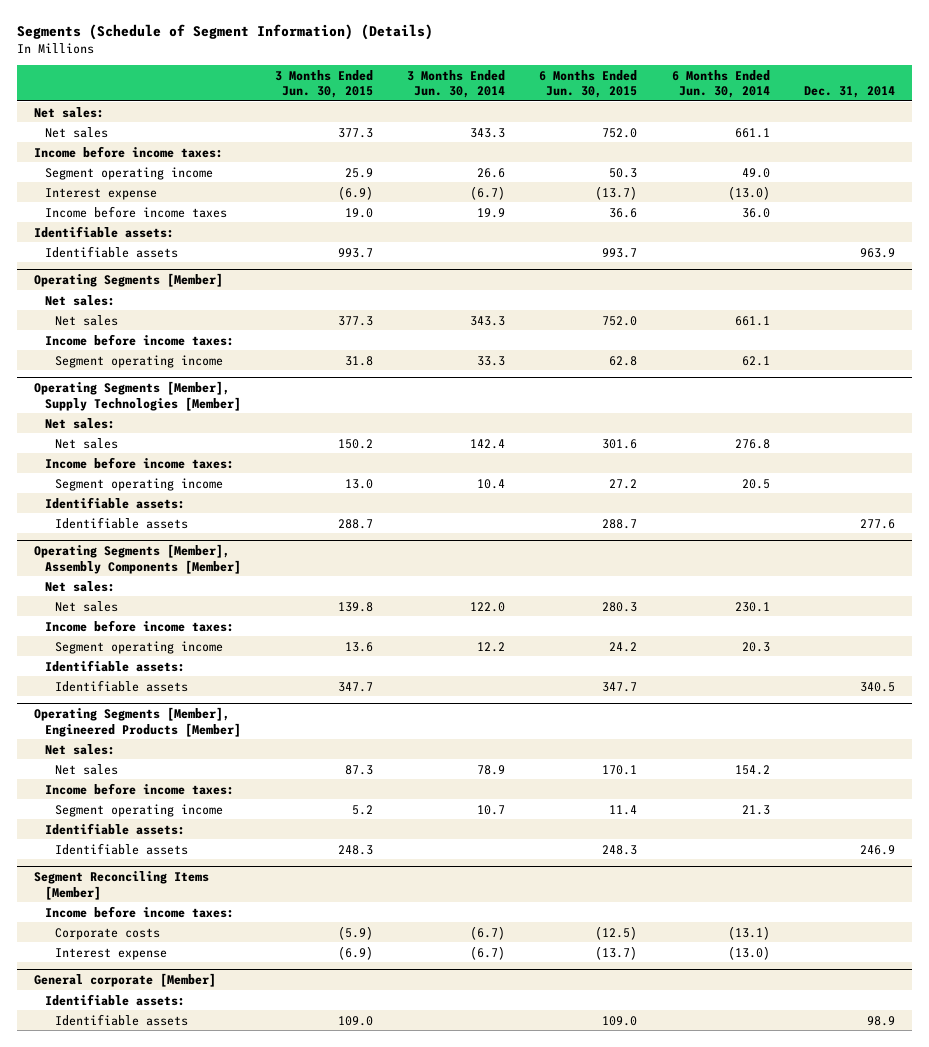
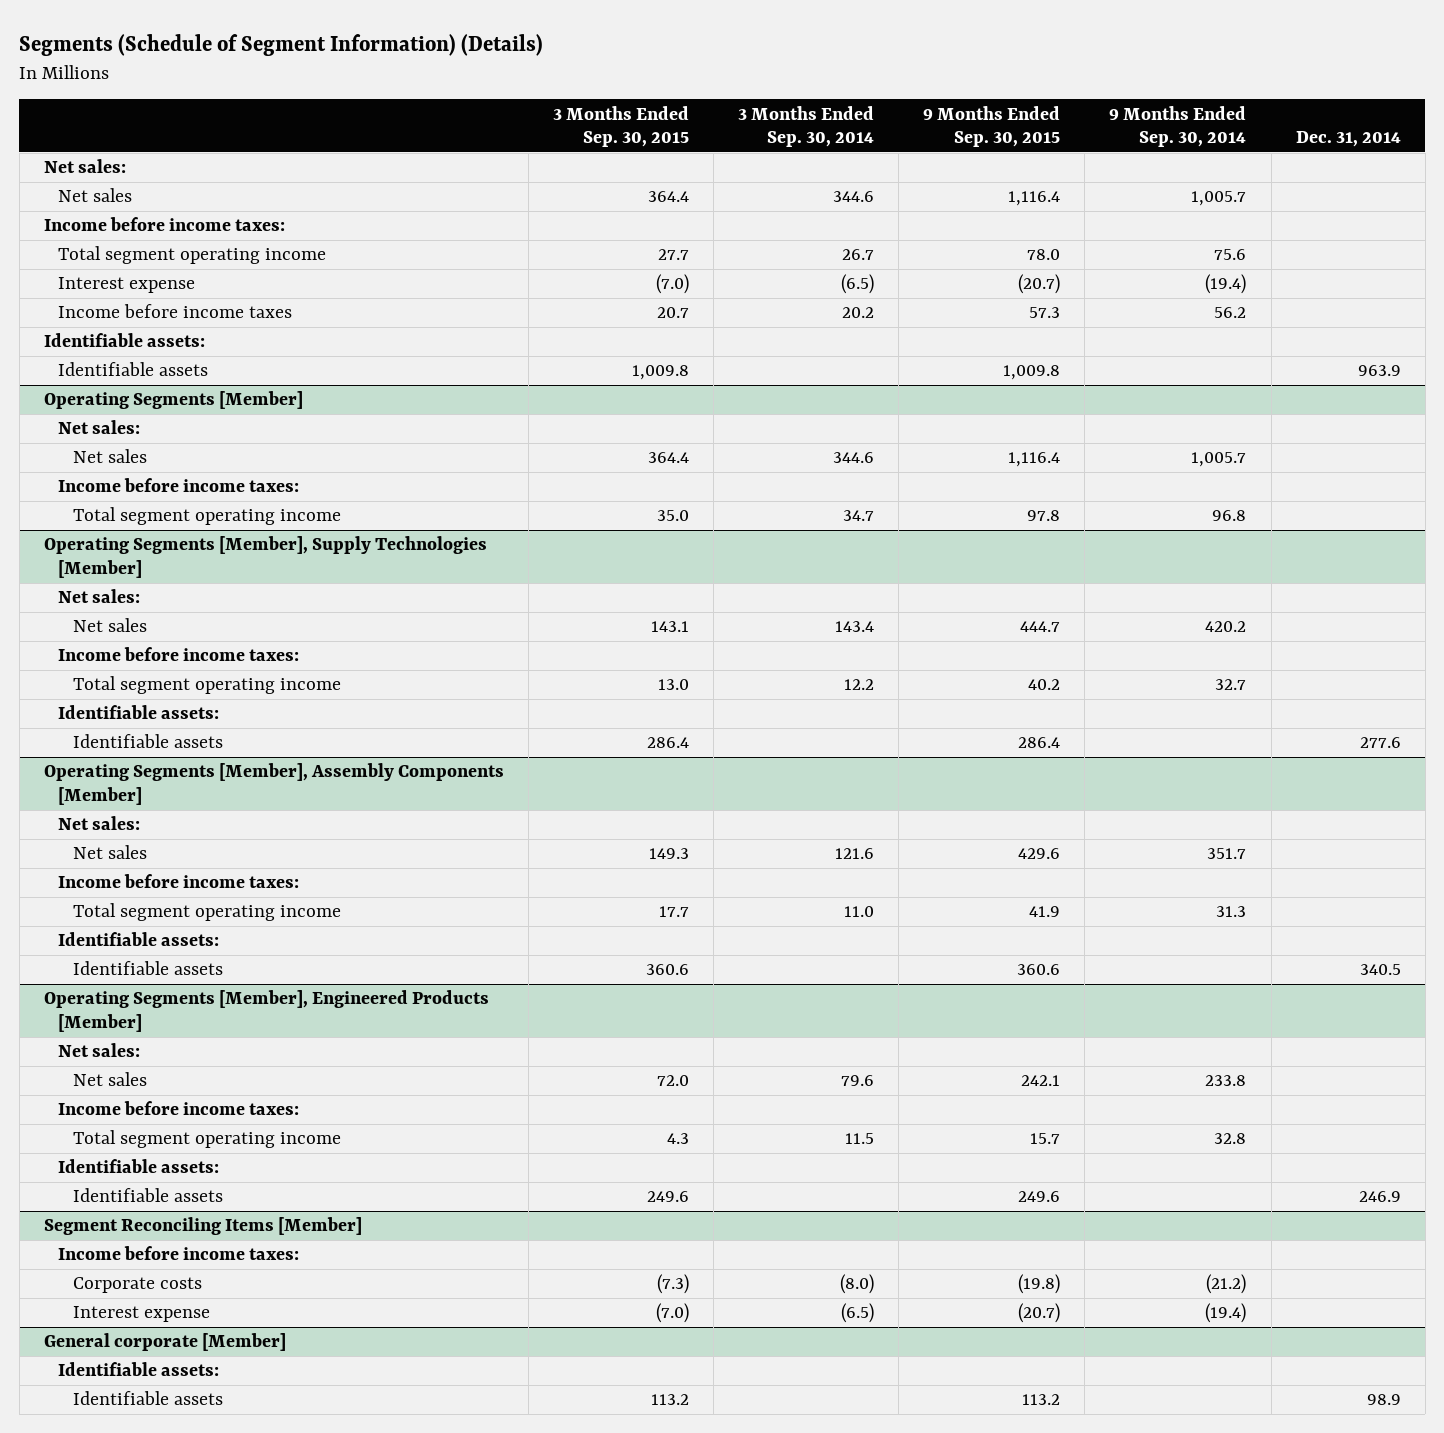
[274,69,373,99] 3 Months Ended Jun. 30, 2015 -> none
[407,69,506,99] 3 Months Ended Jun. 30, 2014 -> none
[539,69,638,99] 6 Months Ended Jun. 30, 2015 -> none
[671,69,770,99] 6 Months Ended Jun. 30, 2014 -> none
none -> [552,105,689,148] 3 Months Ended Sep. 30, 2015
none -> [738,105,875,148] 3 Months Ended Sep. 30, 2014
none -> [923,105,1061,148] 9 Months Ended Sep. 30, 2015
none -> [1109,105,1247,148] 9 Months Ended Sep. 30, 2014
[44,166,213,180] Segment operating income -> [58,246,327,265] Total segment operating income
[55,354,224,368] Segment operating income -> [72,507,341,526] Total segment operating income
[55,477,224,491] Segment operating income -> [72,676,341,695] Total segment operating income
[55,640,224,654] Segment operating income -> [72,903,341,922] Total segment operating income
[55,803,224,817] Segment operating income -> [72,1130,341,1149] Total segment operating income

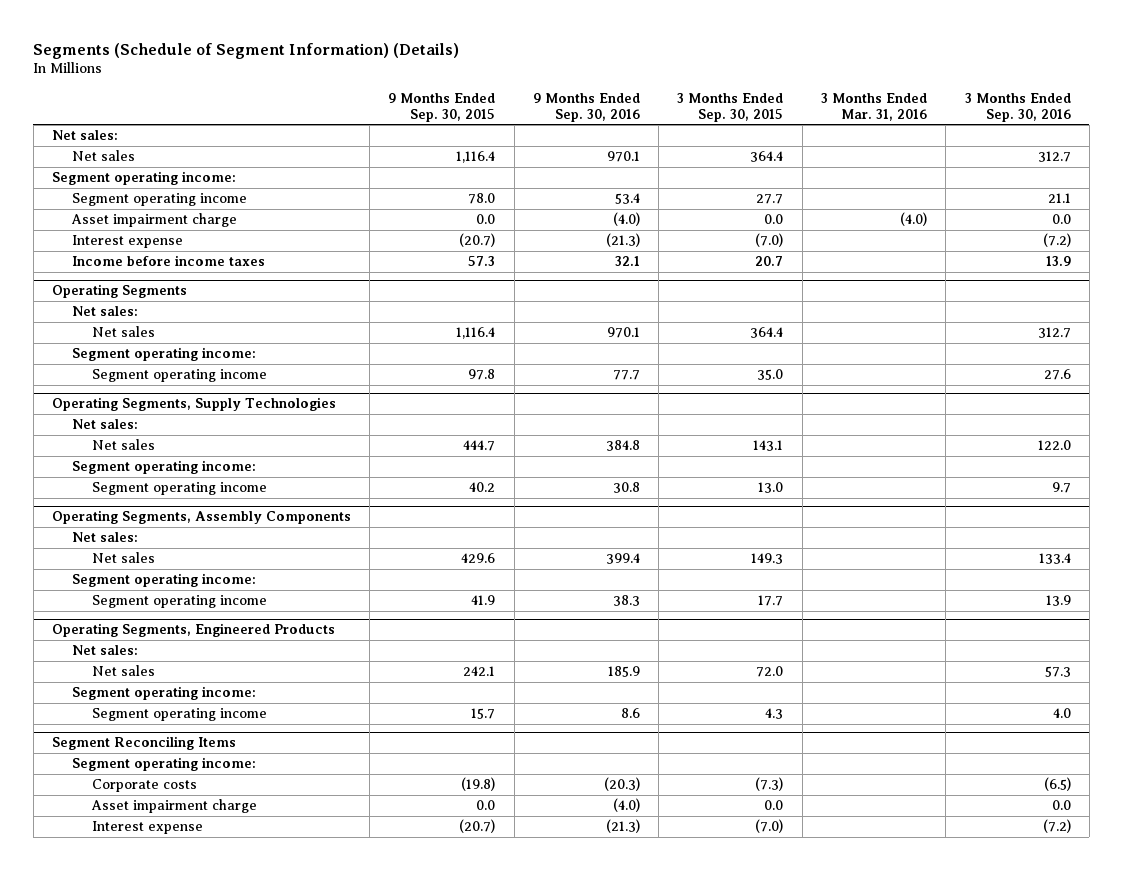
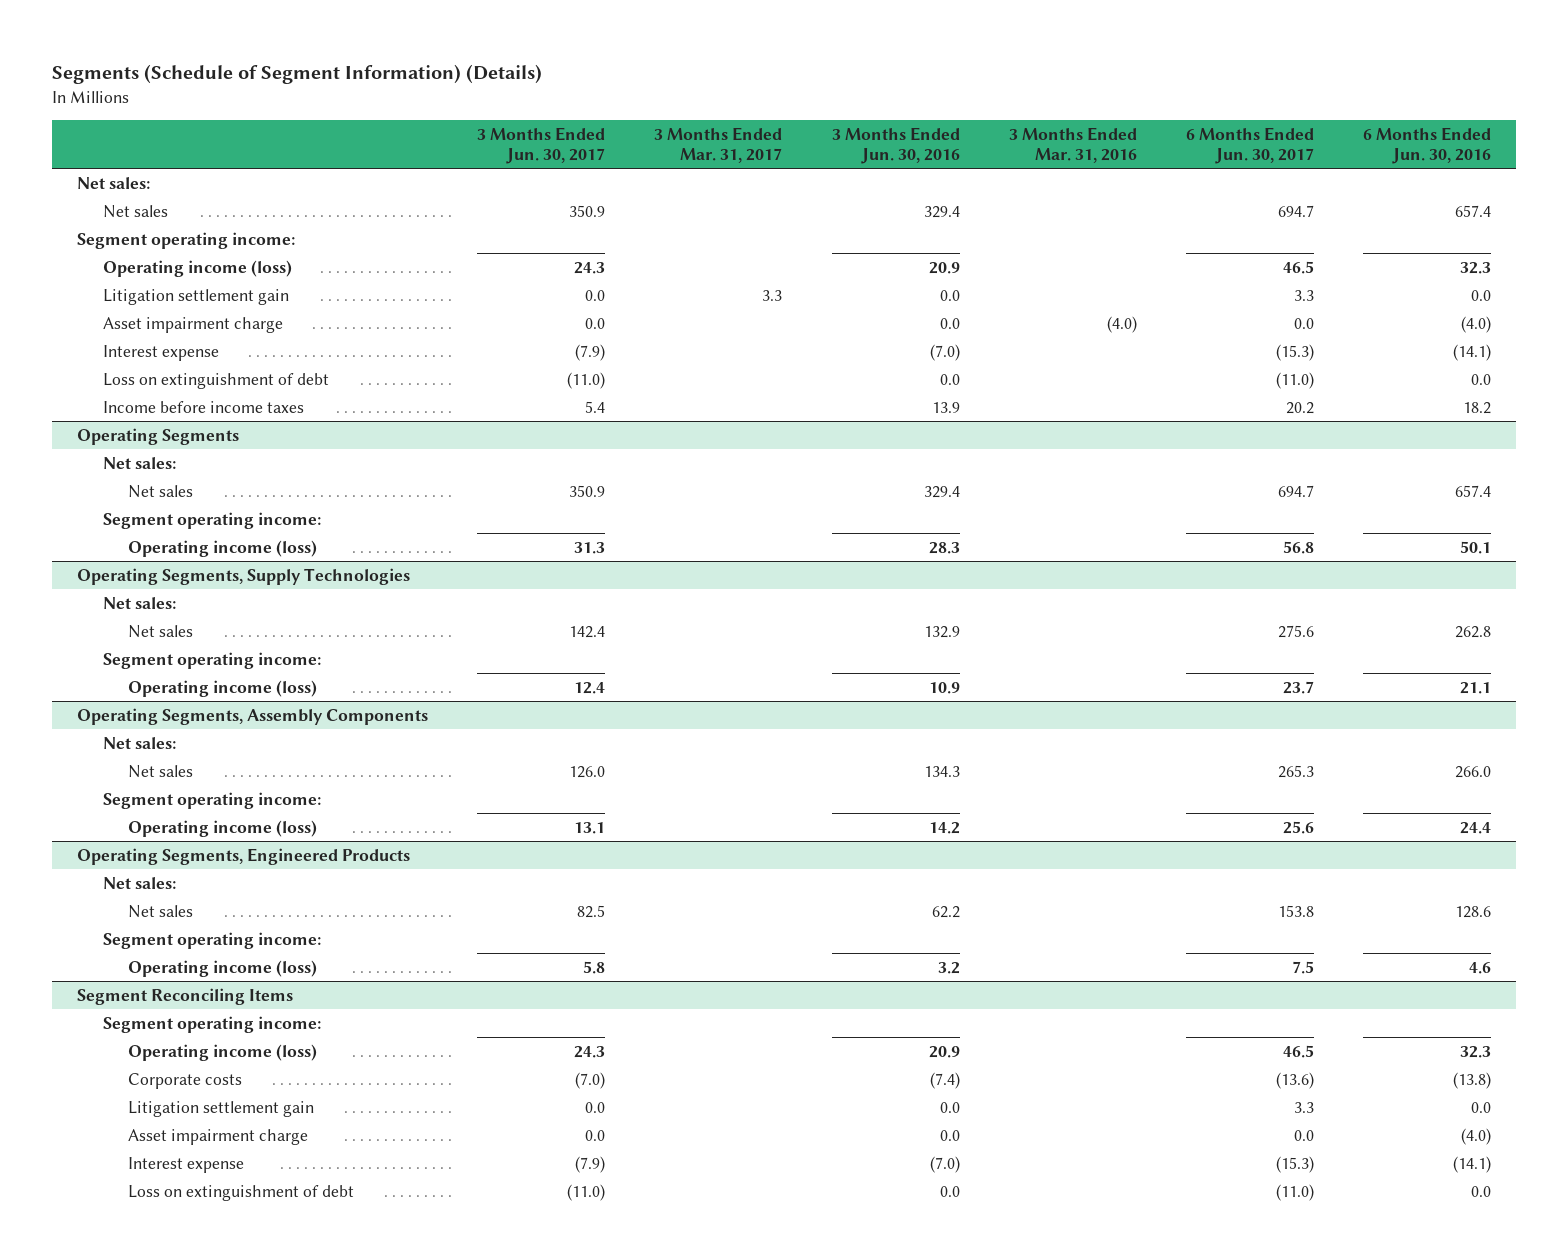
[388,92,496,122] 9 Months Ended Sep. 30, 2015 -> none
[532,92,640,122] 9 Months Ended Sep. 30, 2016 -> none
[677,92,784,122] 3 Months Ended Sep. 30, 2015 -> none
[964,92,1071,122] 3 Months Ended Sep. 30, 2016 -> none
none -> [477,126,606,164] 3 Months Ended Jun. 30, 2017
none -> [654,126,783,163] 3 Months Ended Mar. 31, 2017
none -> [831,126,960,164] 3 Months Ended Jun. 30, 2016
none -> [1186,126,1315,164] 6 Months Ended Jun. 30, 2017
none -> [1363,126,1492,164] 6 Months Ended Jun. 30, 2016
[72,193,248,207] Segment operating income -> [102,259,292,277] Operating income (loss)
none -> [102,288,289,305] Litigation settlement gain
none -> [102,372,329,389] Loss on extinguishment of debt
[92,369,268,383] Segment operating income -> [128,539,318,557] Operating income (loss)
[92,482,268,496] Segment operating income -> [128,679,318,697] Operating income (loss)
[92,595,268,609] Segment operating income -> [128,819,318,837] Operating income (loss)
[92,708,268,722] Segment operating income -> [128,959,318,977] Operating income (loss)
none -> [128,1043,318,1061] Operating income (loss)
none -> [128,1100,315,1117] Litigation settlement gain
none -> [128,1184,355,1201] Loss on extinguishment of debt

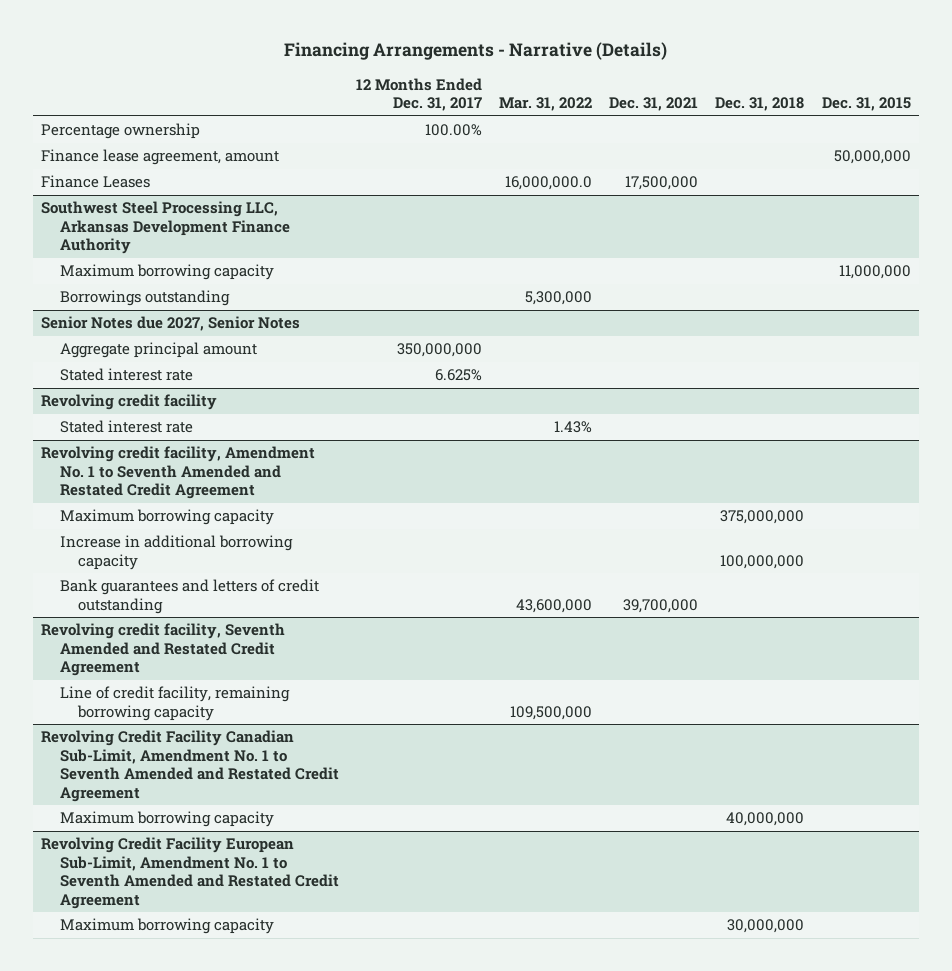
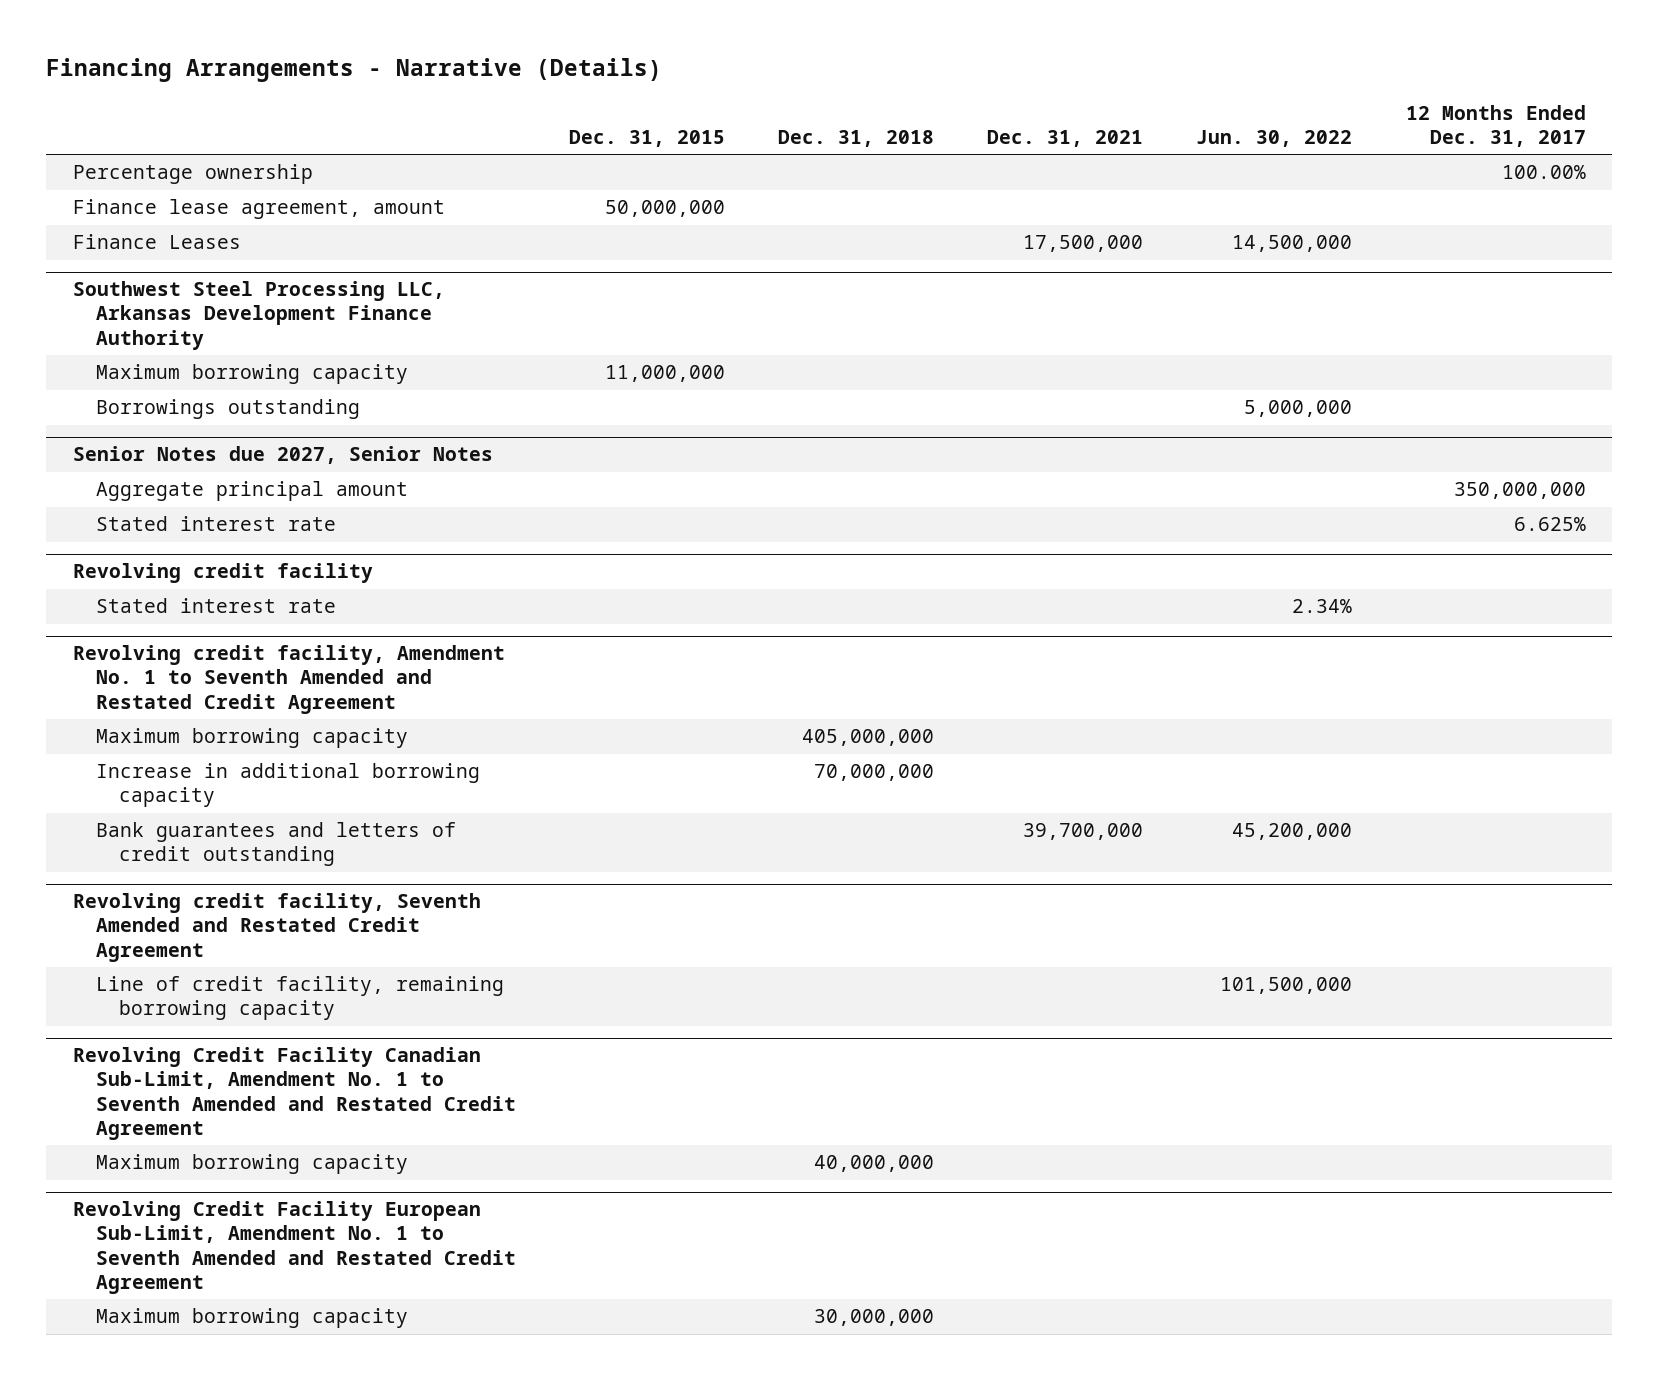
[498,97,592,112] Mar. 31, 2022 -> none
none -> [1196,130,1353,148] Jun. 30, 2022
[720,510,805,525] 375,000,000 -> [802,729,935,747] 405,000,000
[720,554,805,569] 100,000,000 -> [814,764,935,782] 70,000,000

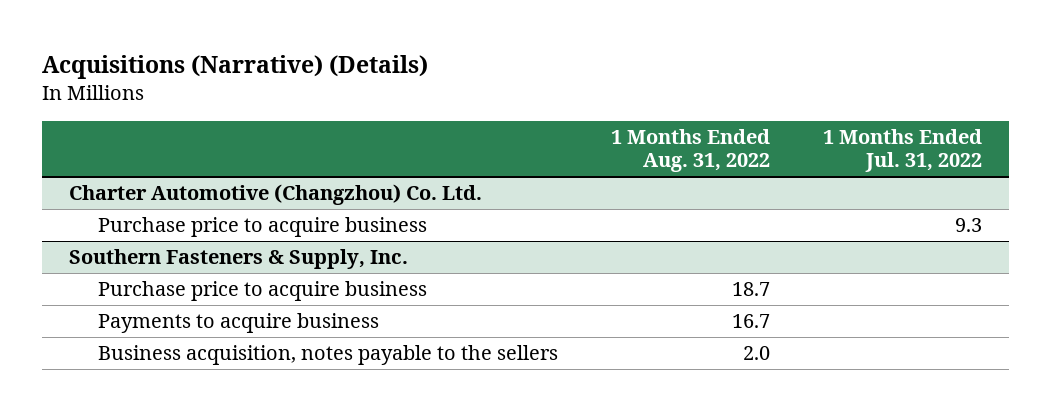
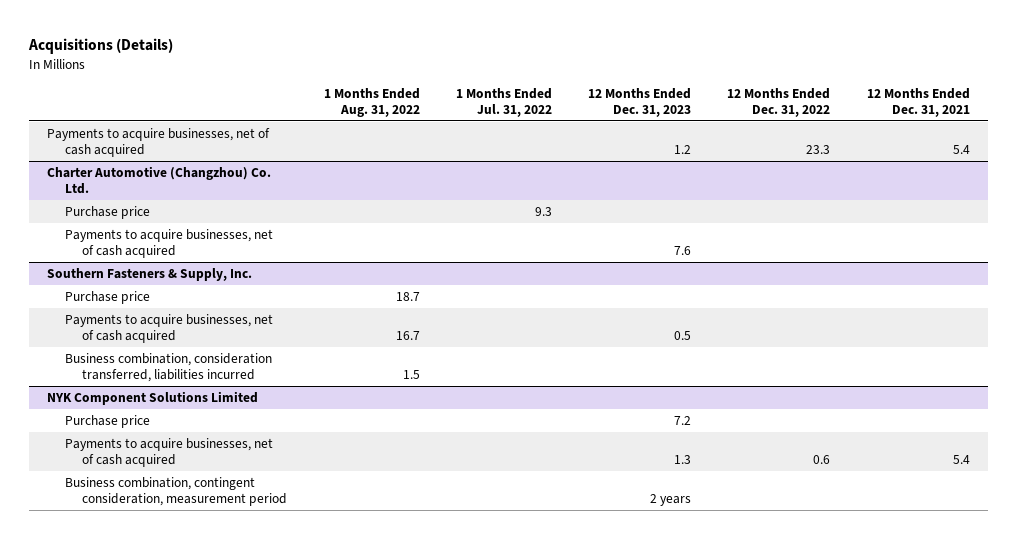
[41,55,428,80] Acquisitions (Narrative) (Details) -> [28,38,174,55] Acquisitions (Details)
none -> [588,88,692,117] 12 Months Ended Dec. 31, 2023
none -> [727,88,831,117] 12 Months Ended Dec. 31, 2022
none -> [866,88,970,117] 12 Months Ended Dec. 31, 2021
none -> [47,128,271,157] Payments to acquire businesses, net of cash acquired
[97,217,427,238] Purchase price to acquire business -> [64,206,150,220] Purchase price
none -> [64,229,273,258] Payments to acquire businesses, net of cash acquired
[97,345,558,366] Business acquisition, notes payable to the sellers -> none
[97,281,427,302] Purchase price to acquire business -> [64,291,150,305] Purchase price
[97,313,379,334] Payments to acquire business -> [64,314,273,343] Payments to acquire businesses, net of cash acquired
none -> [64,353,272,382] Business combination, consideration transferred, liabilities incurred
none -> [47,391,259,406] NYK Component Solutions Limited
none -> [64,415,150,429] Purchase price
none -> [64,438,273,467] Payments to acquire businesses, net of cash acquired
none -> [64,477,288,506] Business combination, contingent consideration, measurement period

